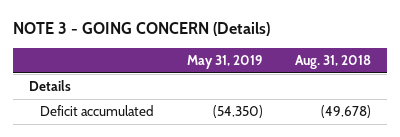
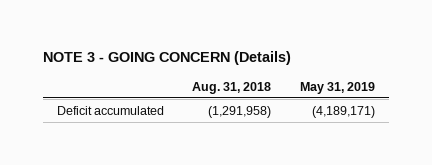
[28,80,71,92] Details -> none
[212,105,263,119] (54,350) -> [311,105,375,118] (4,189,171)
[320,105,371,119] (49,678) -> [208,105,272,118] (1,291,958)

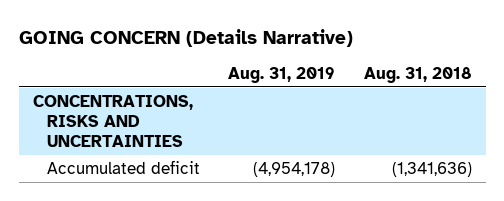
[42,51,291,66] NOTE 3 - GOING CONCERN (Details) -> [18,28,353,47] GOING CONCERN (Details Narrative)
[299,81,375,94] May 31, 2019 -> none
none -> [228,67,336,84] Aug. 31, 2019
none -> [32,94,193,147] CONCENTRATIONS, RISKS AND UNCERTAINTIES
[56,105,164,115] Deficit accumulated -> [46,159,200,174] Accumulated deficit
[208,105,272,118] (1,291,958) -> [391,161,472,177] (1,341,636)

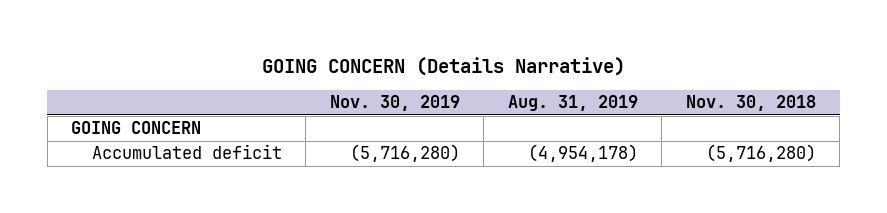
[363,67,472,84] Aug. 31, 2018 -> none
none -> [329,95,460,112] Nov. 30, 2019
none -> [685,95,816,112] Nov. 30, 2018
[32,94,193,147] CONCENTRATIONS, RISKS AND UNCERTAINTIES -> [71,121,202,135] GOING CONCERN

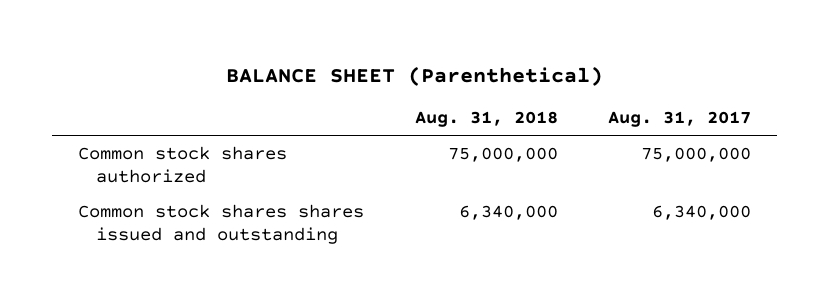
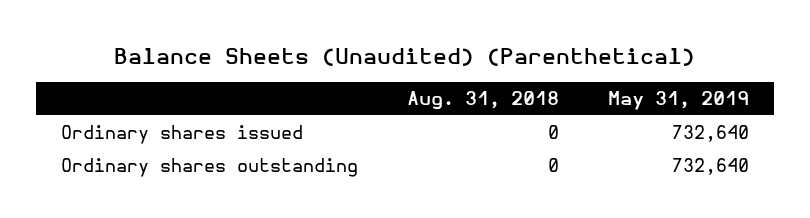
[225,65,603,86] BALANCE SHEET (Parenthetical) -> [114,47,696,66] Balance Sheets (Unaudited) (Parenthetical)
[608,111,752,128] Aug. 31, 2017 -> none
none -> [608,90,750,110] May 31, 2019
[77,145,287,184] Common stock shares authorized -> none
none -> [60,125,303,145] Ordinary shares issued
[77,203,364,245] Common stock shares shares issued and outstanding -> [60,158,358,178] Ordinary shares outstanding
[458,204,558,220] 6,340,000 -> [548,158,560,173] 0

